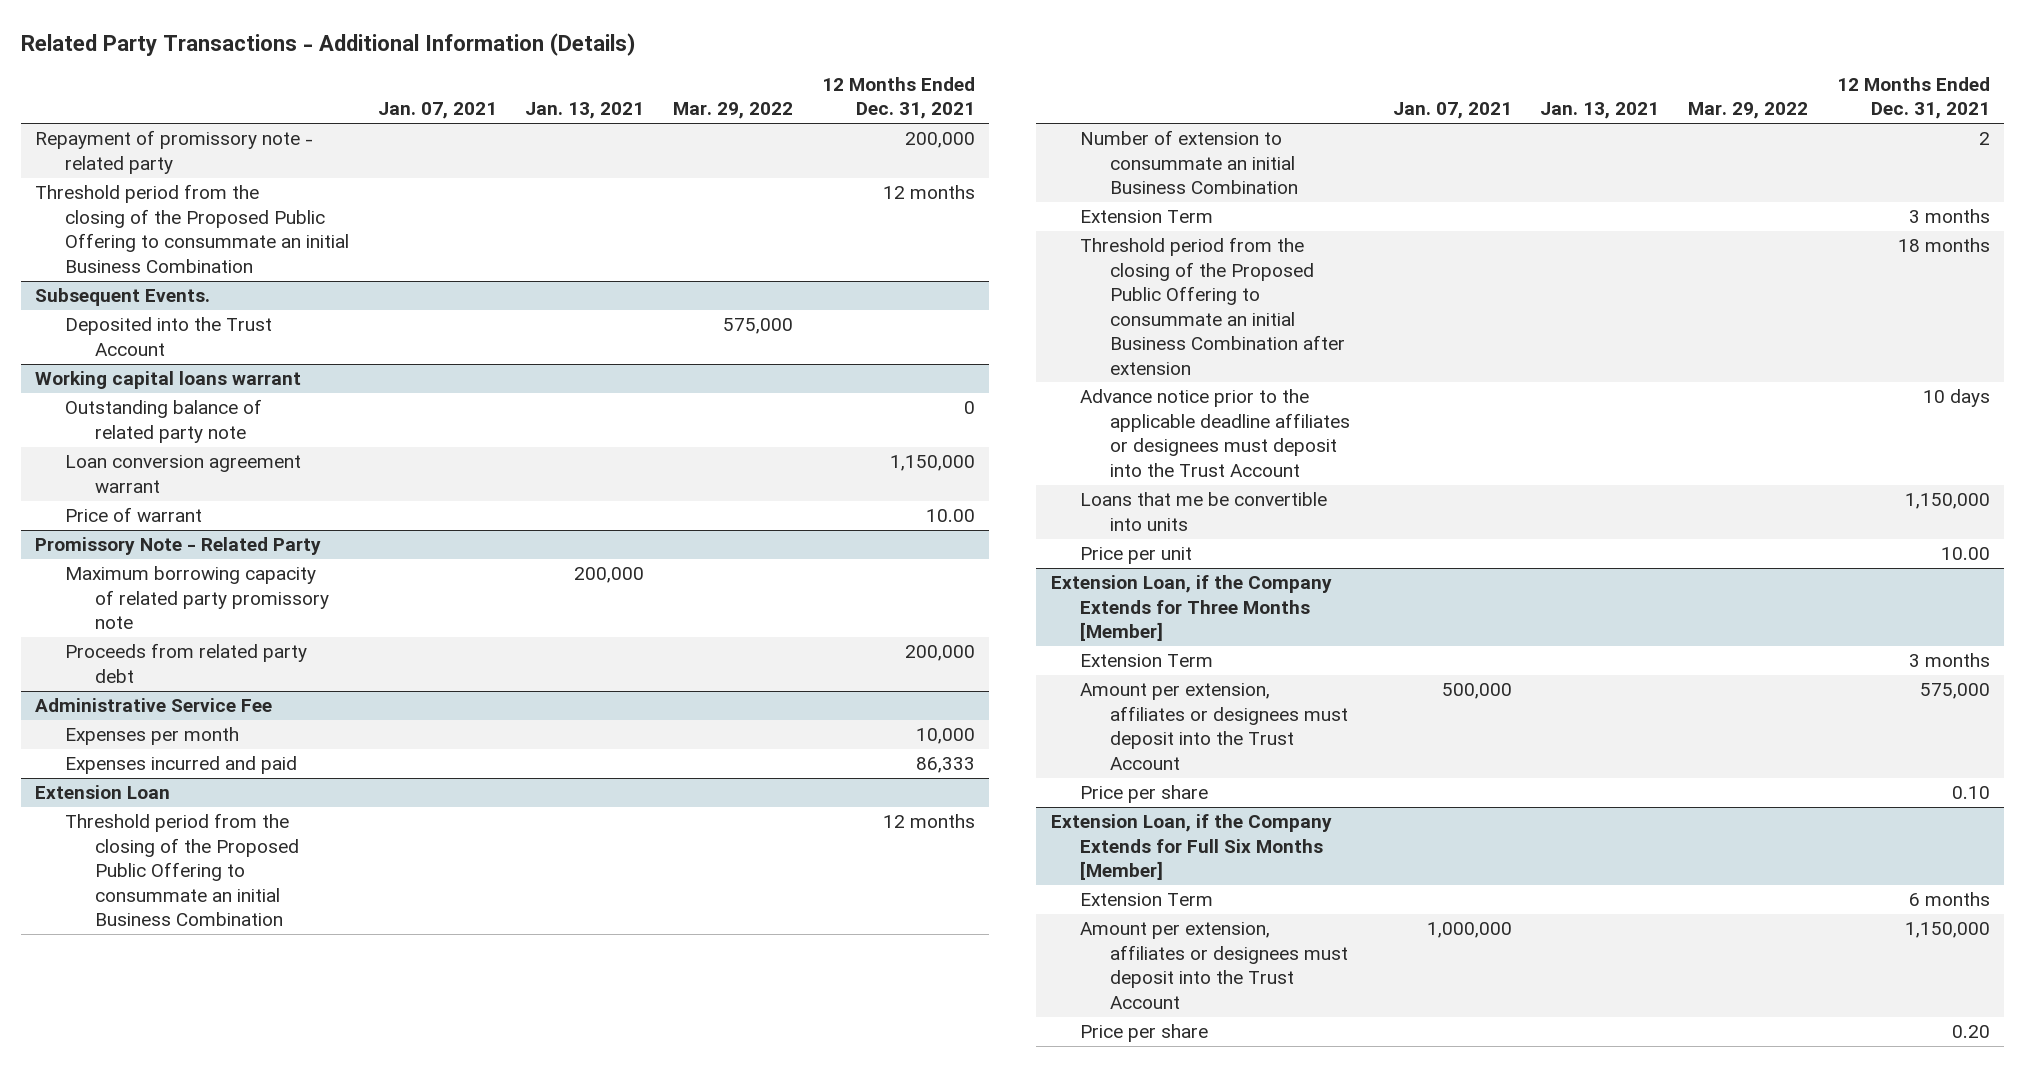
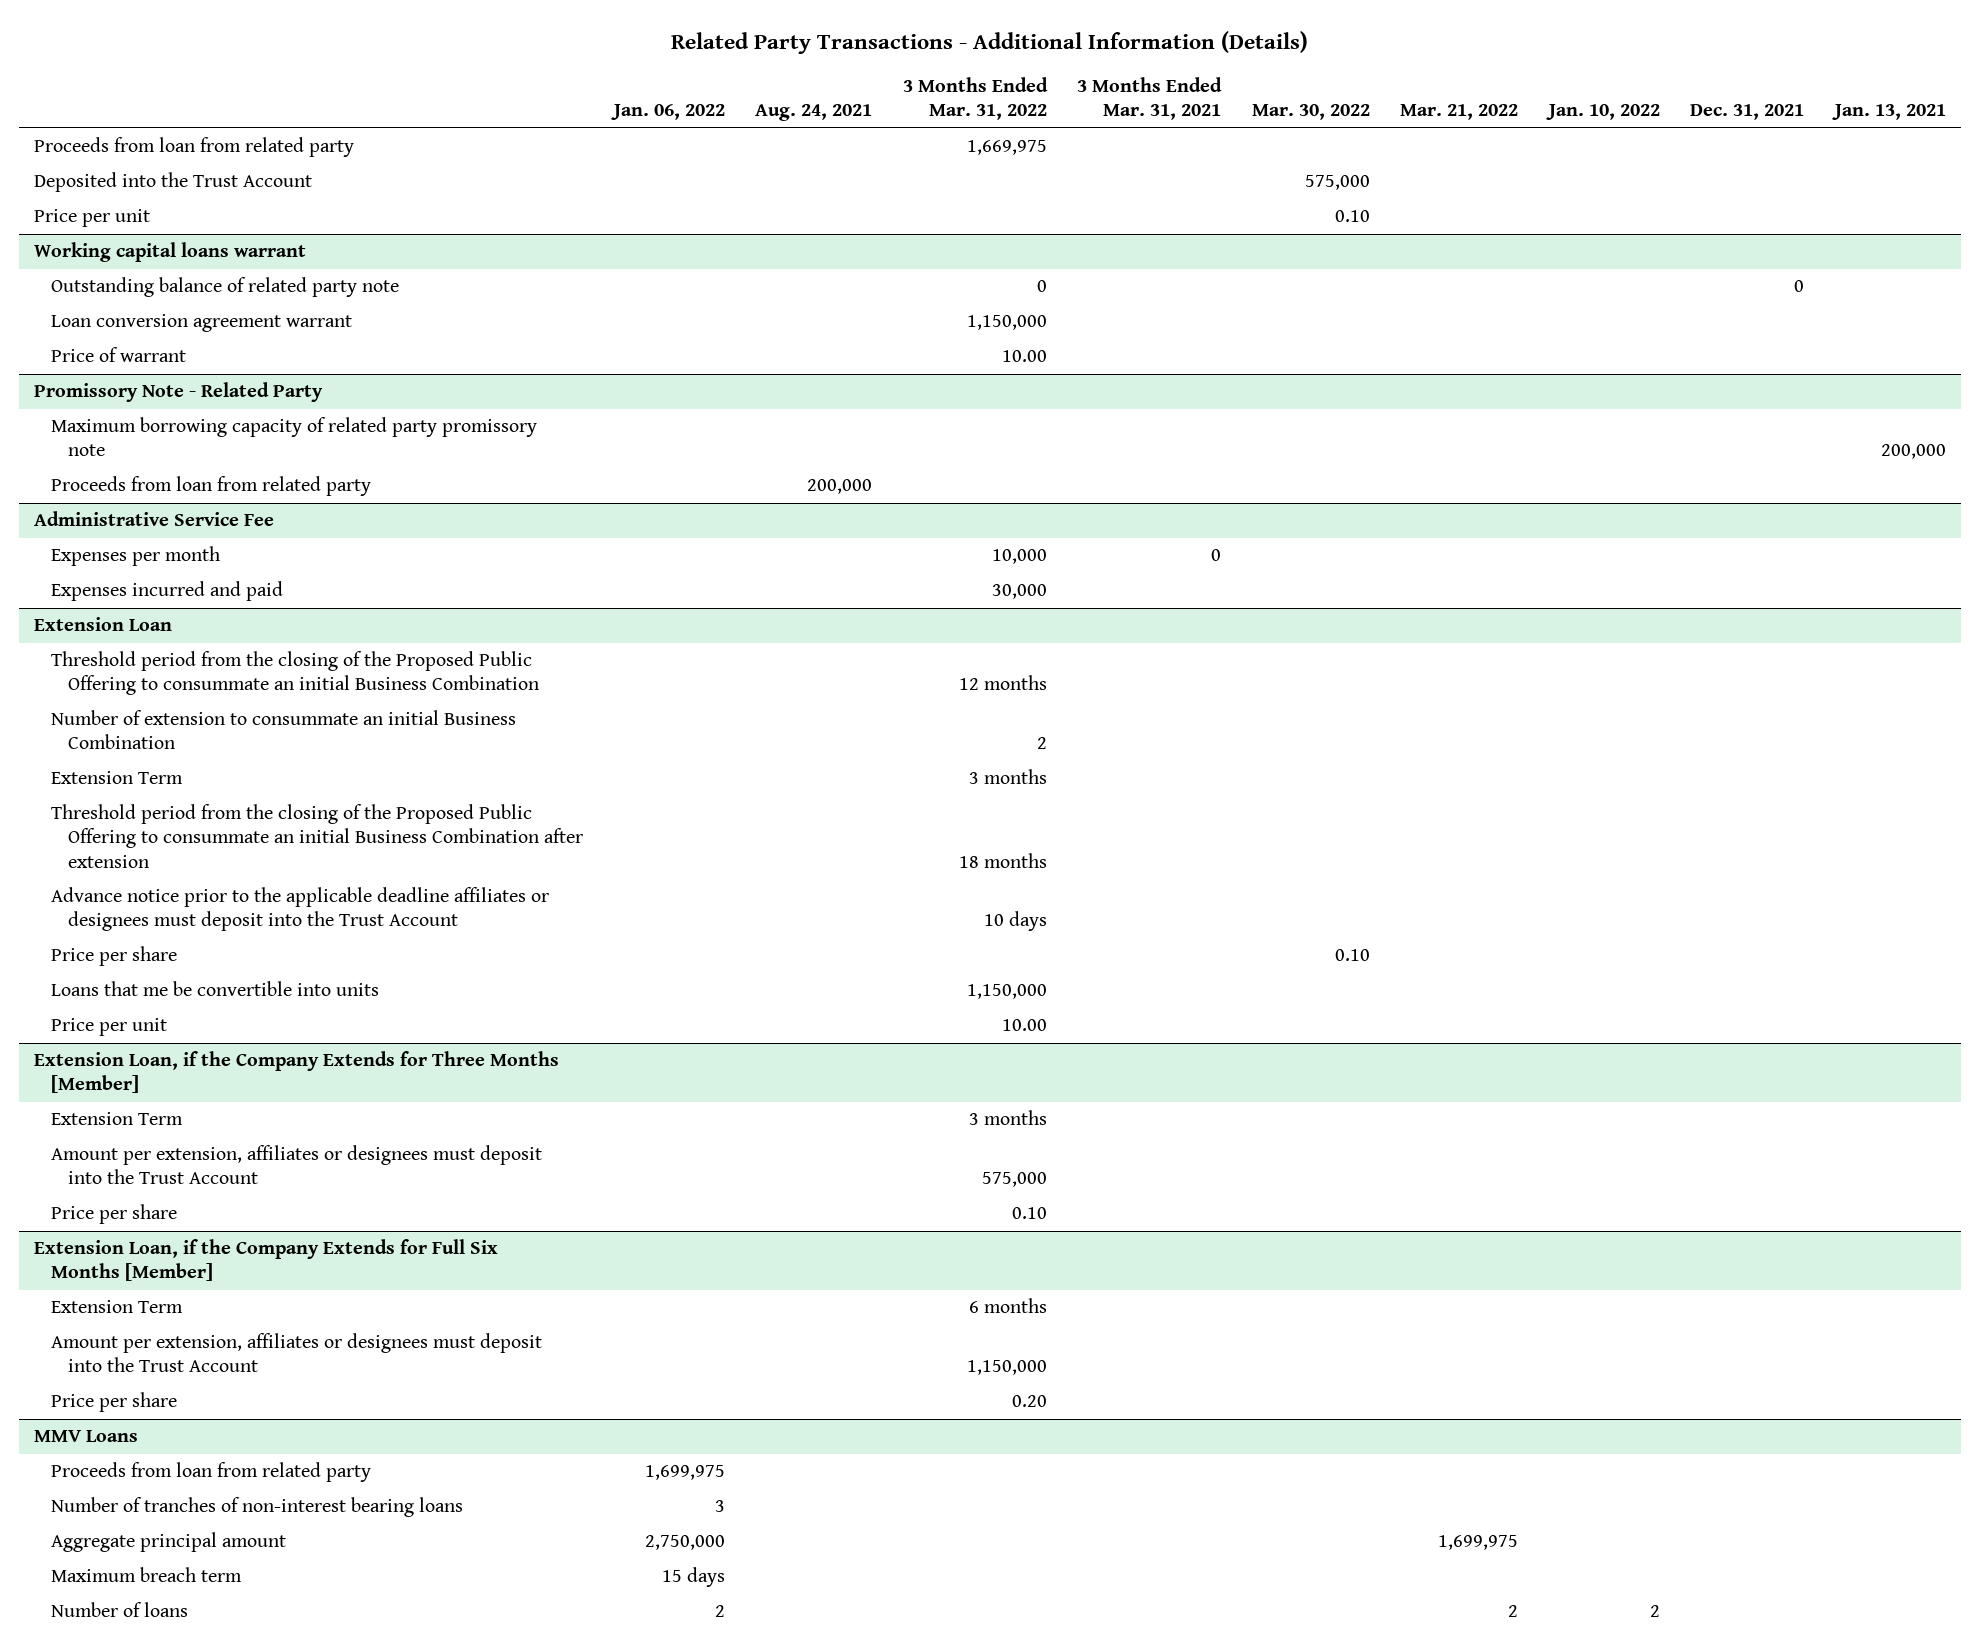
[377,102,497,120] Jan. 07, 2021 -> none
[672,102,793,120] Mar. 29, 2022 -> none
[821,76,975,120] 12 Months Ended Dec. 31, 2021 -> none
none -> [610,104,725,121] Jan. 06, 2022
none -> [755,104,873,122] Aug. 24, 2021
none -> [902,77,1048,121] 3 Months Ended Mar. 31, 2022
none -> [1077,77,1223,121] 3 Months Ended Mar. 31, 2021
none -> [1251,104,1370,121] Mar. 30, 2022
none -> [1400,104,1519,121] Mar. 21, 2022
none -> [1545,104,1660,121] Jan. 10, 2022
none -> [1690,104,1805,121] Dec. 31, 2021
[35,130,314,174] Repayment of promissory note - related party -> none
[35,184,350,273] Threshold period from the closing of the Proposed Public Offering to consummate an initial Business Combination -> none
[35,288,211,307] Subsequent Events. -> none
[65,317,273,356] Deposited into the Trust Account -> none
none -> [34,137,355,158] Proceeds from loan from related party
none -> [34,172,313,193] Deposited into the Trust Account
none -> [34,209,151,228] Price per unit
[65,643,308,683] Proceeds from related party debt -> [51,476,372,497] Proceeds from loan from related party
none -> [51,946,178,967] Price per share
none -> [34,1430,139,1443] MMV Loans
none -> [51,1462,372,1483] Proceeds from loan from related party
none -> [51,1497,464,1518] Number of tranches of non-interest bearing loans
none -> [51,1532,287,1553] Aggregate principal amount
none -> [51,1567,243,1583] Maximum breach term
none -> [51,1602,189,1618] Number of loans

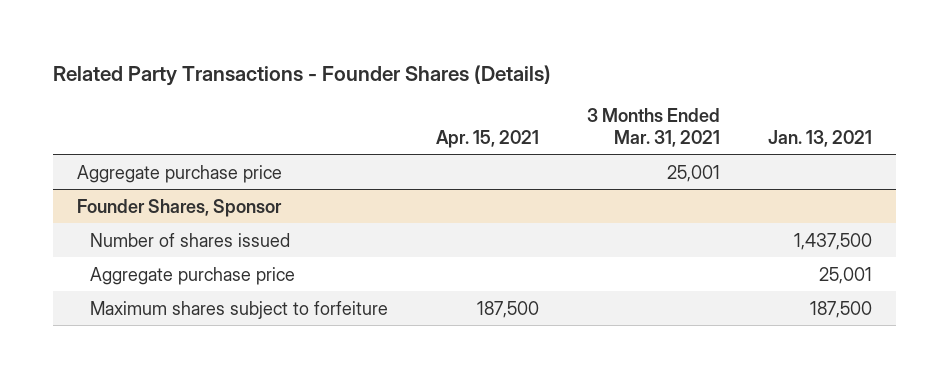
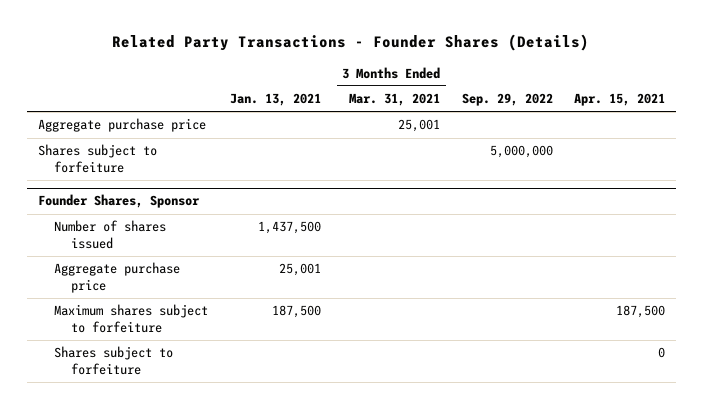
none -> [461,93,553,107] Sep. 29, 2022
none -> [37,144,157,173] Shares subject to forfeiture
none -> [54,346,174,375] Shares subject to forfeiture

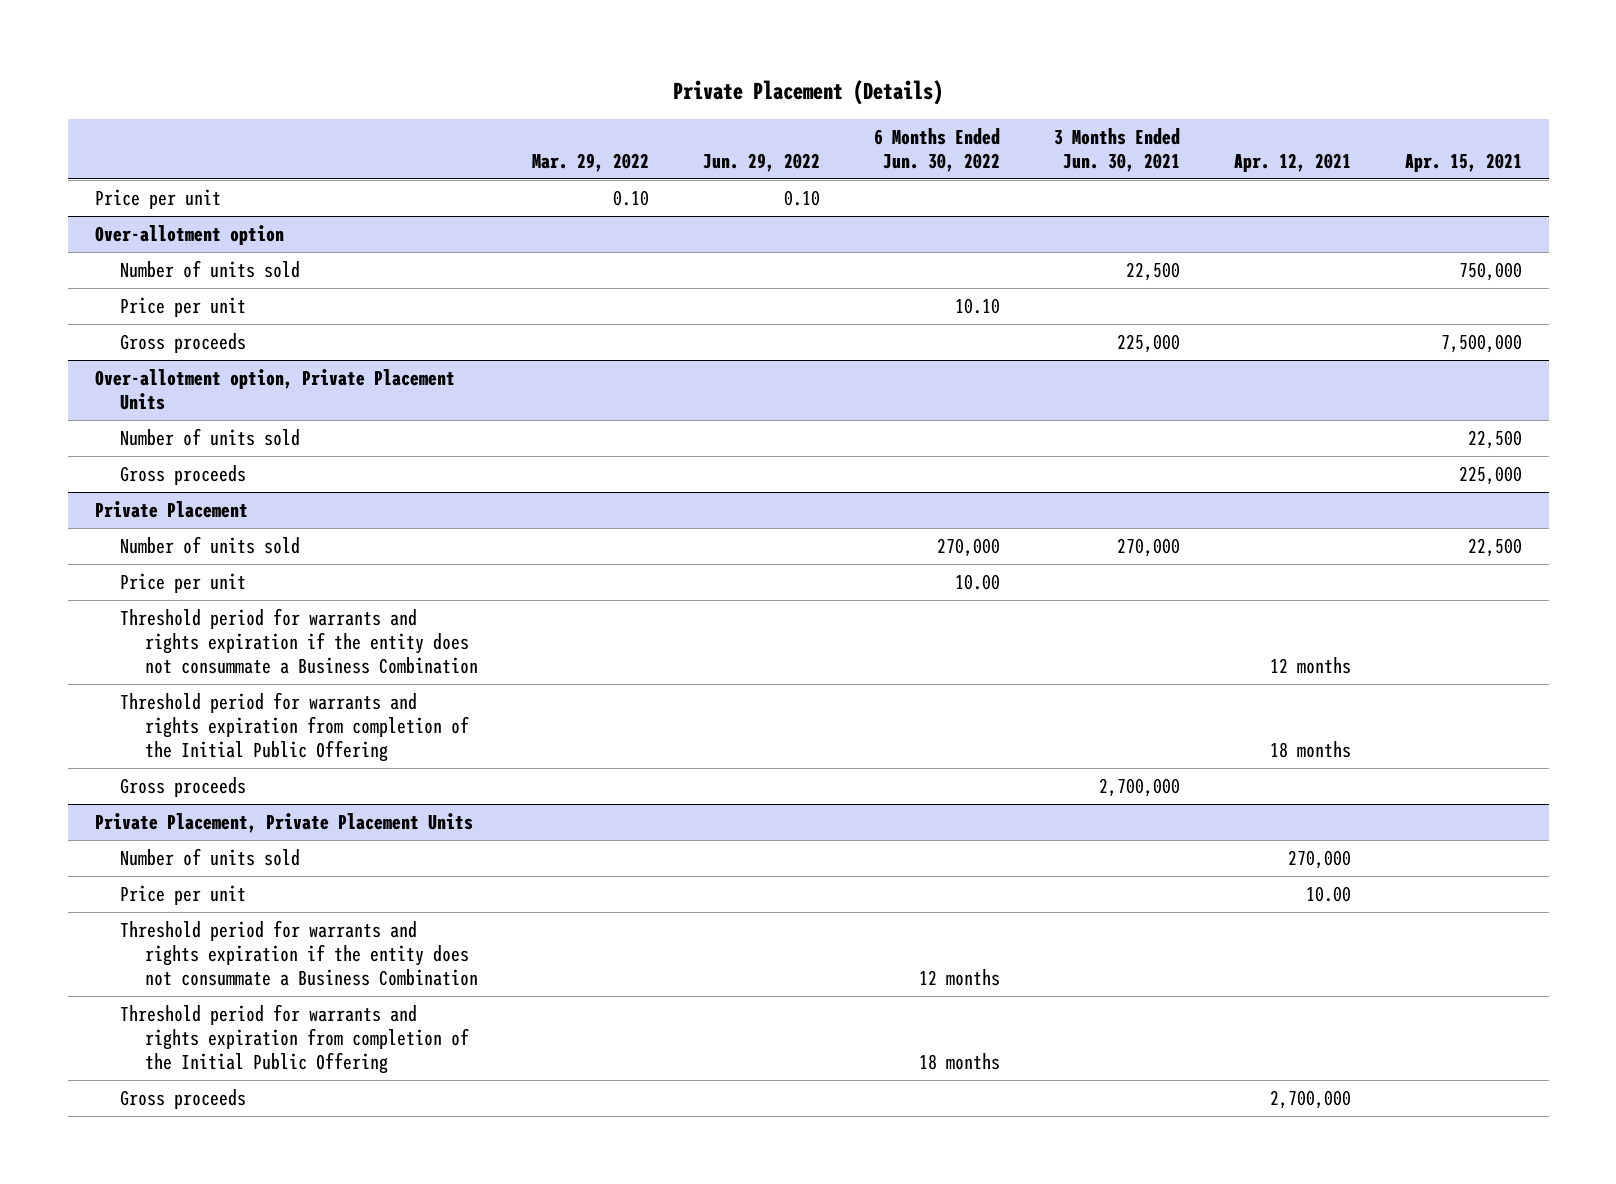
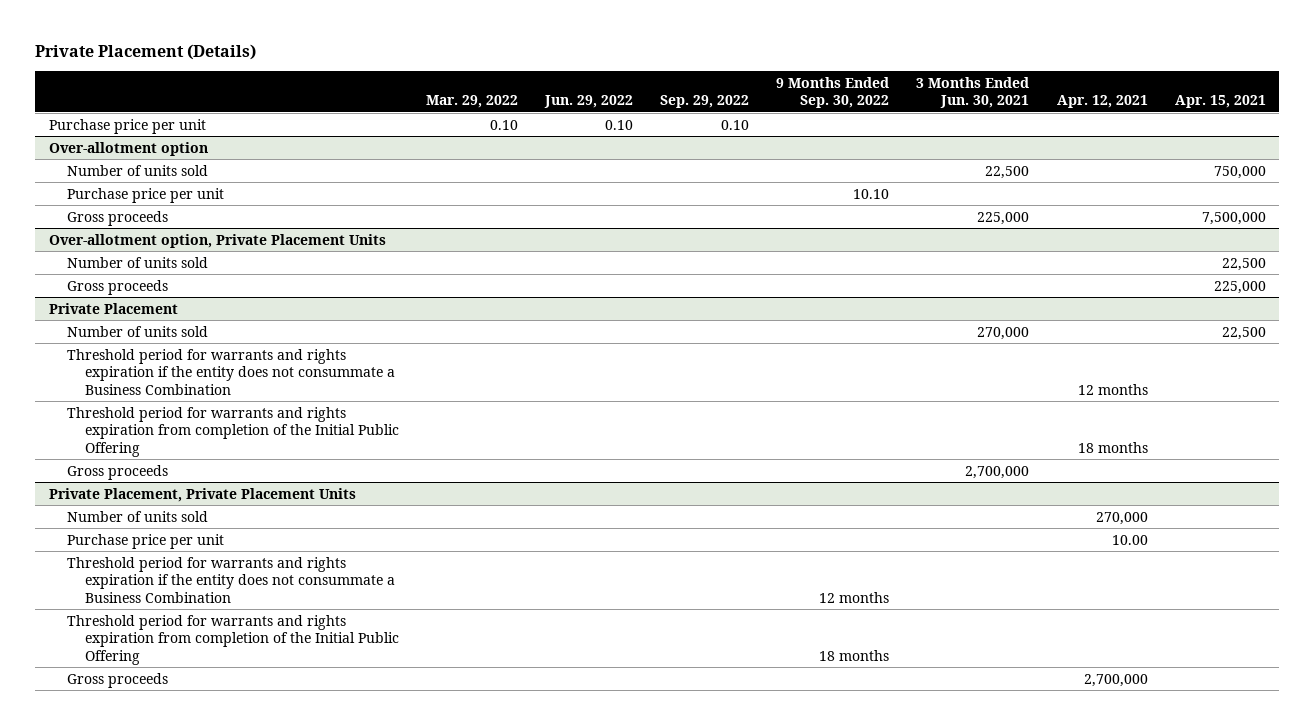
[873,127,1000,172] 6 Months Ended Jun. 30, 2022 -> none
none -> [660,95,750,109] Sep. 29, 2022
none -> [776,76,890,109] 9 Months Ended Sep. 30, 2022
[94,189,221,210] Price per unit -> [48,118,206,134] Purchase price per unit
[119,297,246,318] Price per unit -> [66,187,224,203] Purchase price per unit
[119,573,246,594] Price per unit -> none
[119,885,246,906] Price per unit -> [66,533,224,549] Purchase price per unit

